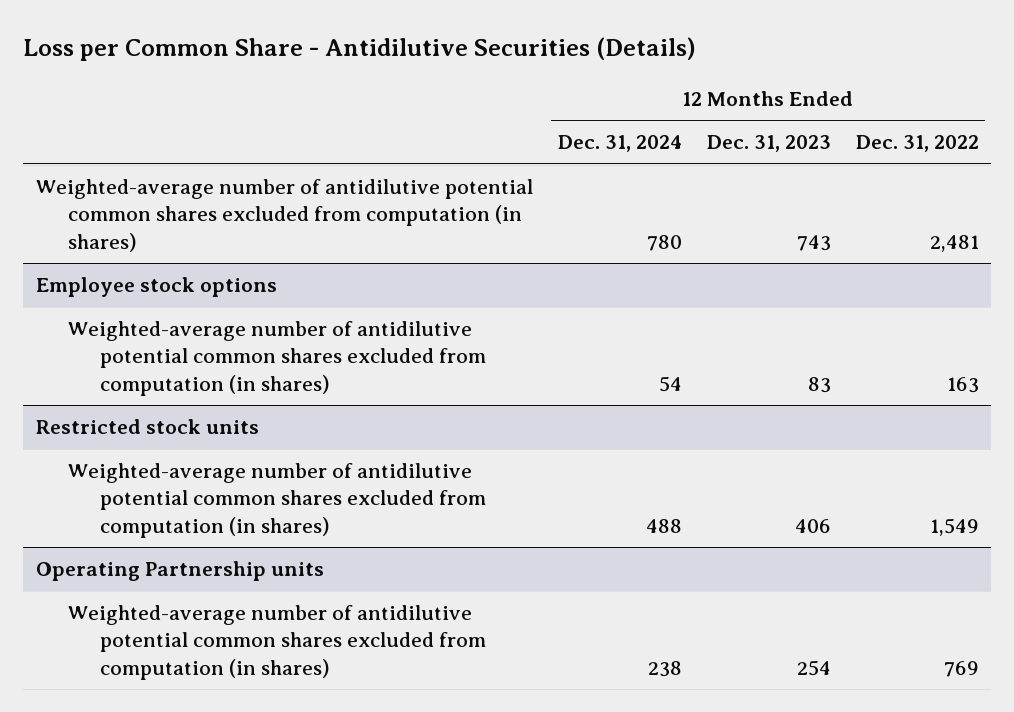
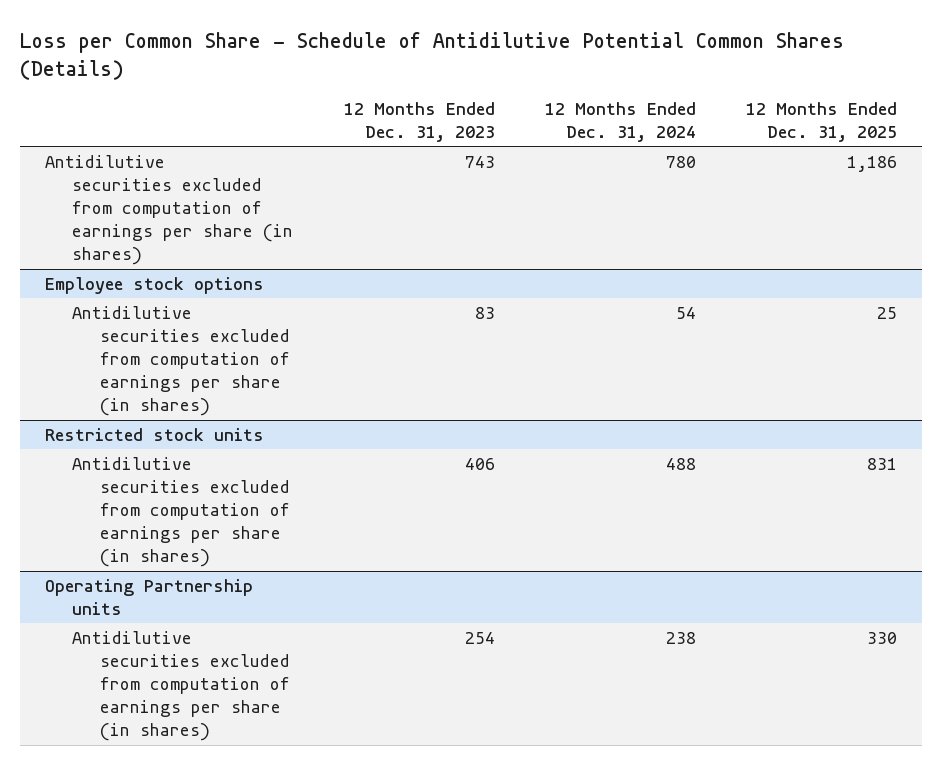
[23,36,697,61] Loss per Common Share - Antidilutive Securities (Details) -> [20,31,845,80] Loss per Common Share - Schedule of Antidilutive Potential Common Shares (Details)
[855,135,979,153] Dec. 31, 2022 -> none
none -> [745,101,897,142] 12 Months Ended Dec. 31, 2025
[35,179,533,252] Weighted-average number of antidilutive potential common shares excluded from computation (in shares) -> [45,154,294,266] Antidilutive securities excluded from computation of earnings per share (in shares)
[67,321,487,396] Weighted-average number of antidilutive potential common shares excluded from computation (in shares) -> [72,305,290,417] Antidilutive securities excluded from computation of earnings per share (in shares)
[67,463,487,538] Weighted-average number of antidilutive potential common shares excluded from computation (in shares) -> [72,456,290,568] Antidilutive securities excluded from computation of earnings per share (in shares)
[67,605,487,680] Weighted-average number of antidilutive potential common shares excluded from computation (in shares) -> [72,630,290,742] Antidilutive securities excluded from computation of earnings per share (in shares)

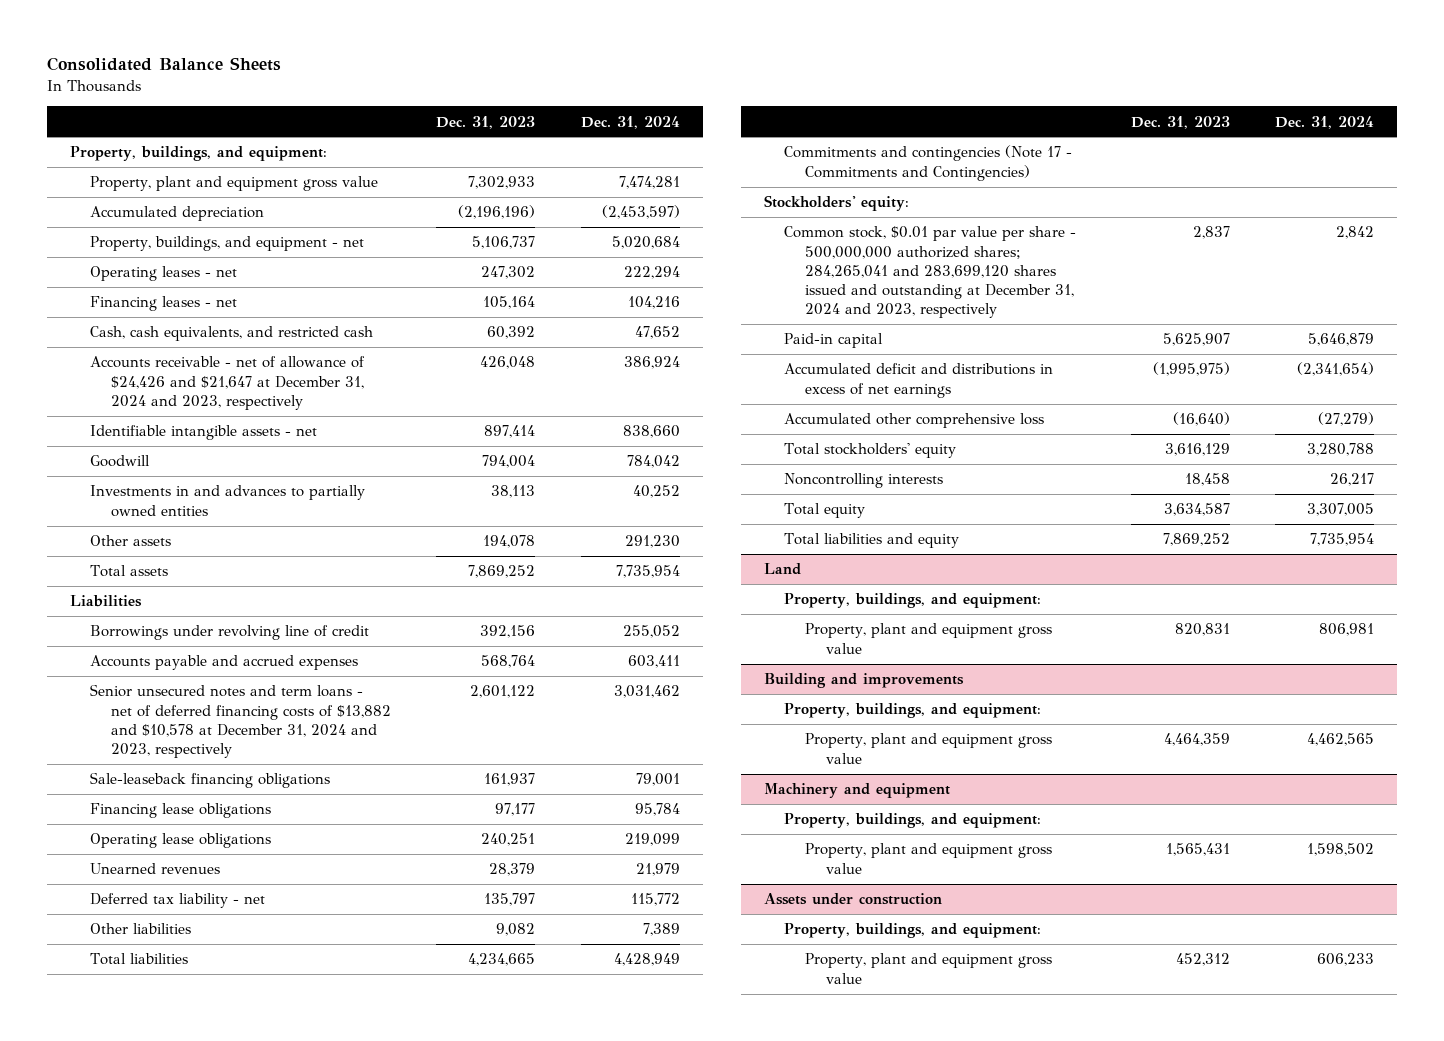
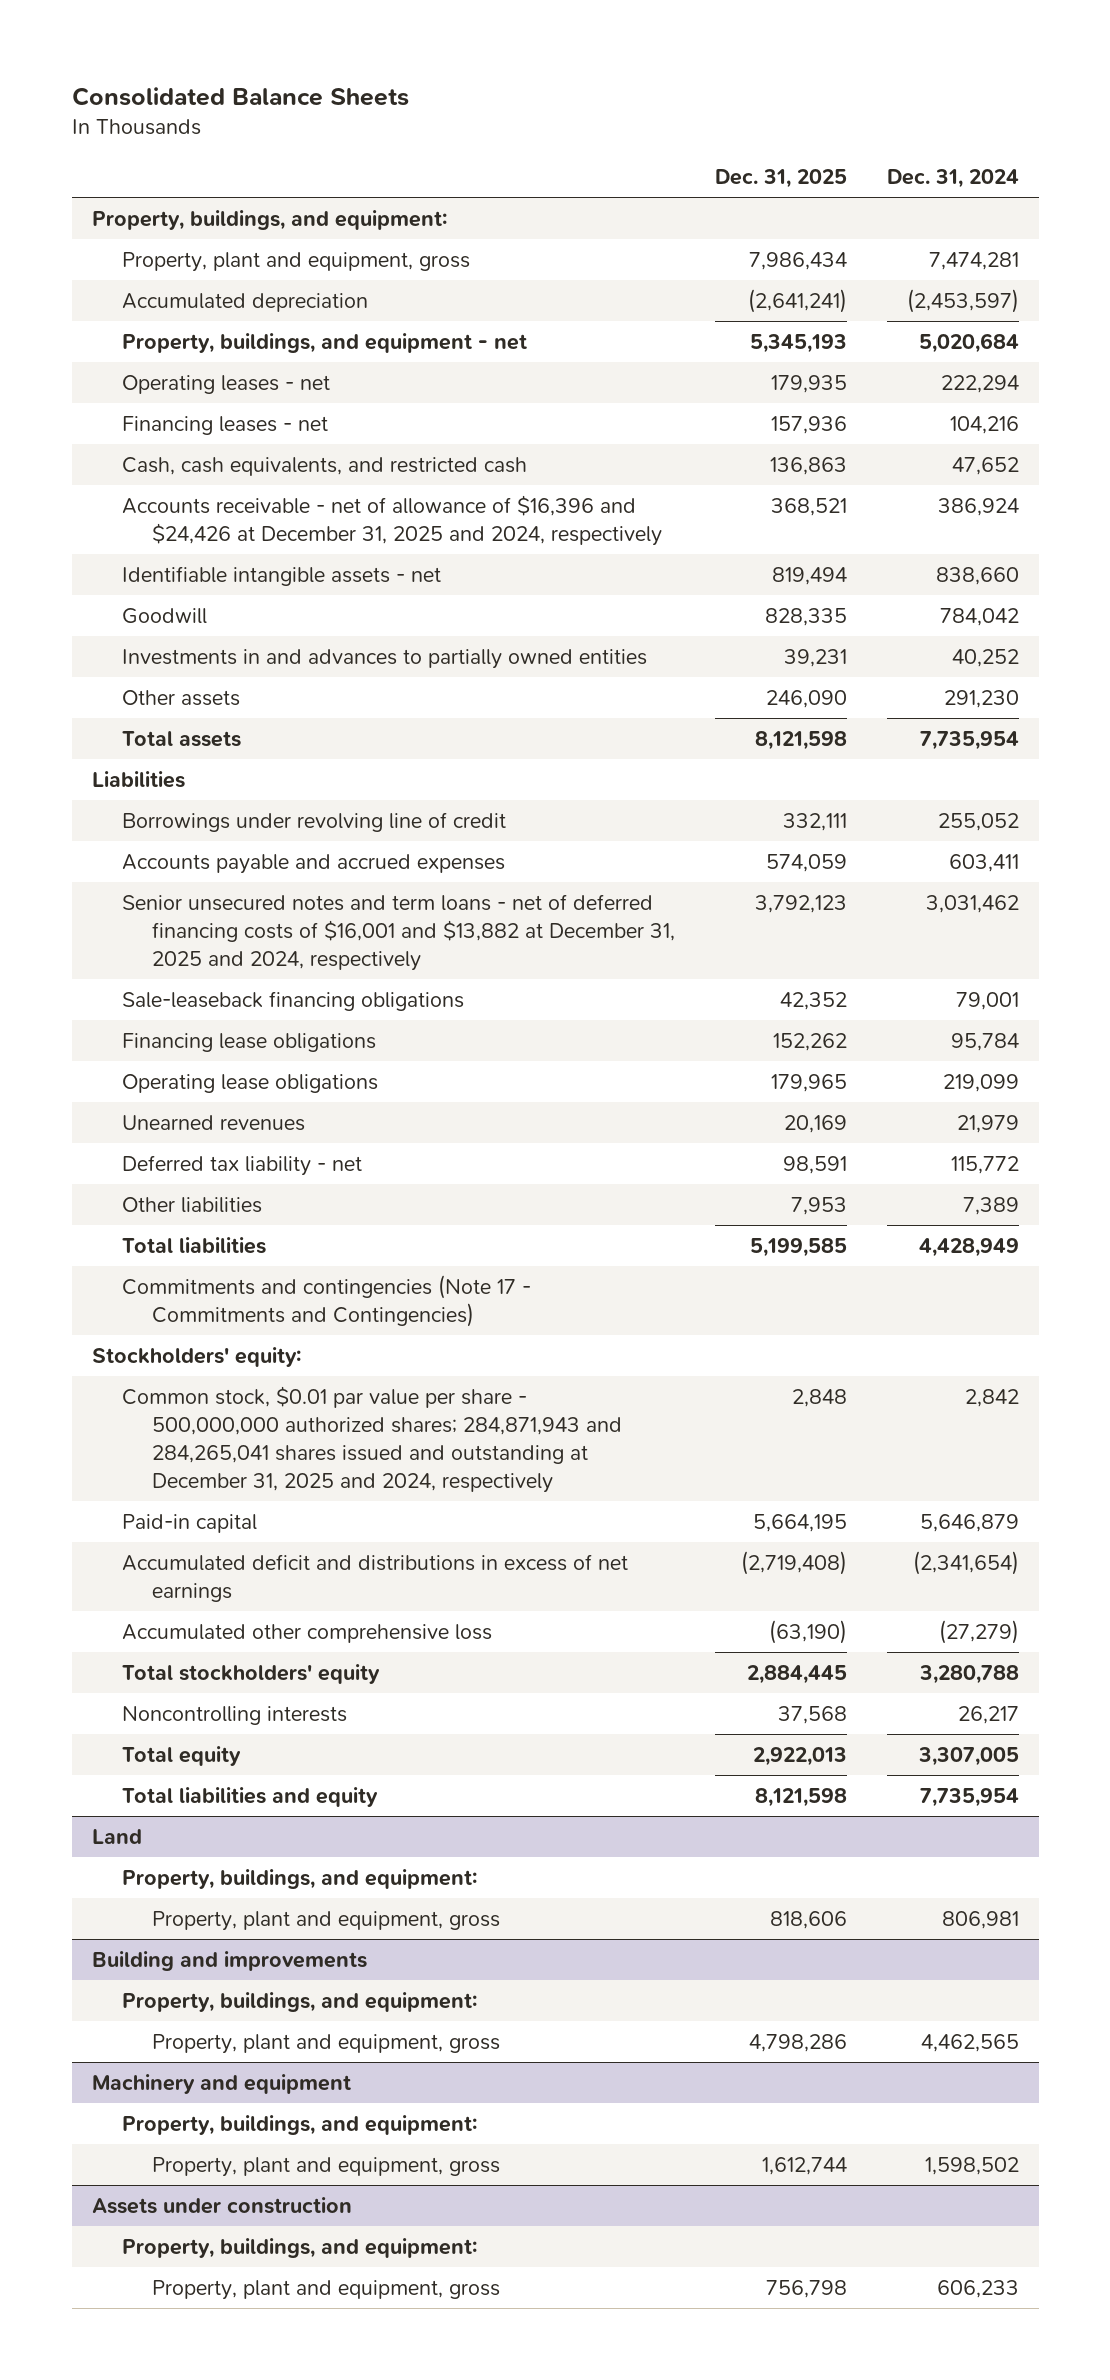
[436,115,536,129] Dec. 31, 2023 -> none
none -> [714,168,847,188] Dec. 31, 2025
[90,176,379,192] Property, plant and equipment gross value -> [121,251,470,272] Property, plant and equipment, gross
[90,356,366,410] Accounts receivable - net of allowance of $24,426 and $21,647 at December 31, 2024 and 2023, respectively -> [121,494,662,546] Accounts receivable - net of allowance of $16,396 and $24,426 at December 31, 2025 and 2024, respectively
[90,684,391,758] Senior unsecured notes and term loans - net of deferred financing costs of $13,882 and $10,578 at December 31, 2024 and 2023, respectively -> [121,893,675,971] Senior unsecured notes and term loans - net of deferred financing costs of $16,001 and $13,882 at December 31, 2025 and 2024, respectively
[784,226,1077,319] Common stock, $0.01 par value per share - 500,000,000 authorized shares; 284,265,041 and 283,699,120 shares issued and outstanding at December 31, 2024 and 2023, respectively -> [121,1385,622,1493] Common stock, $0.01 par value per share - 500,000,000 authorized shares; 284,871,943 and 284,265,041 shares issued and outstanding at December 31, 2025 and 2024, respectively
[804,623,1052,654] Property, plant and equipment gross value -> [151,1910,500,1931] Property, plant and equipment, gross
[804,733,1052,764] Property, plant and equipment gross value -> [151,2033,500,2054] Property, plant and equipment, gross
[804,843,1052,874] Property, plant and equipment gross value -> [151,2156,500,2177] Property, plant and equipment, gross
[804,953,1052,984] Property, plant and equipment gross value -> [151,2279,500,2300] Property, plant and equipment, gross

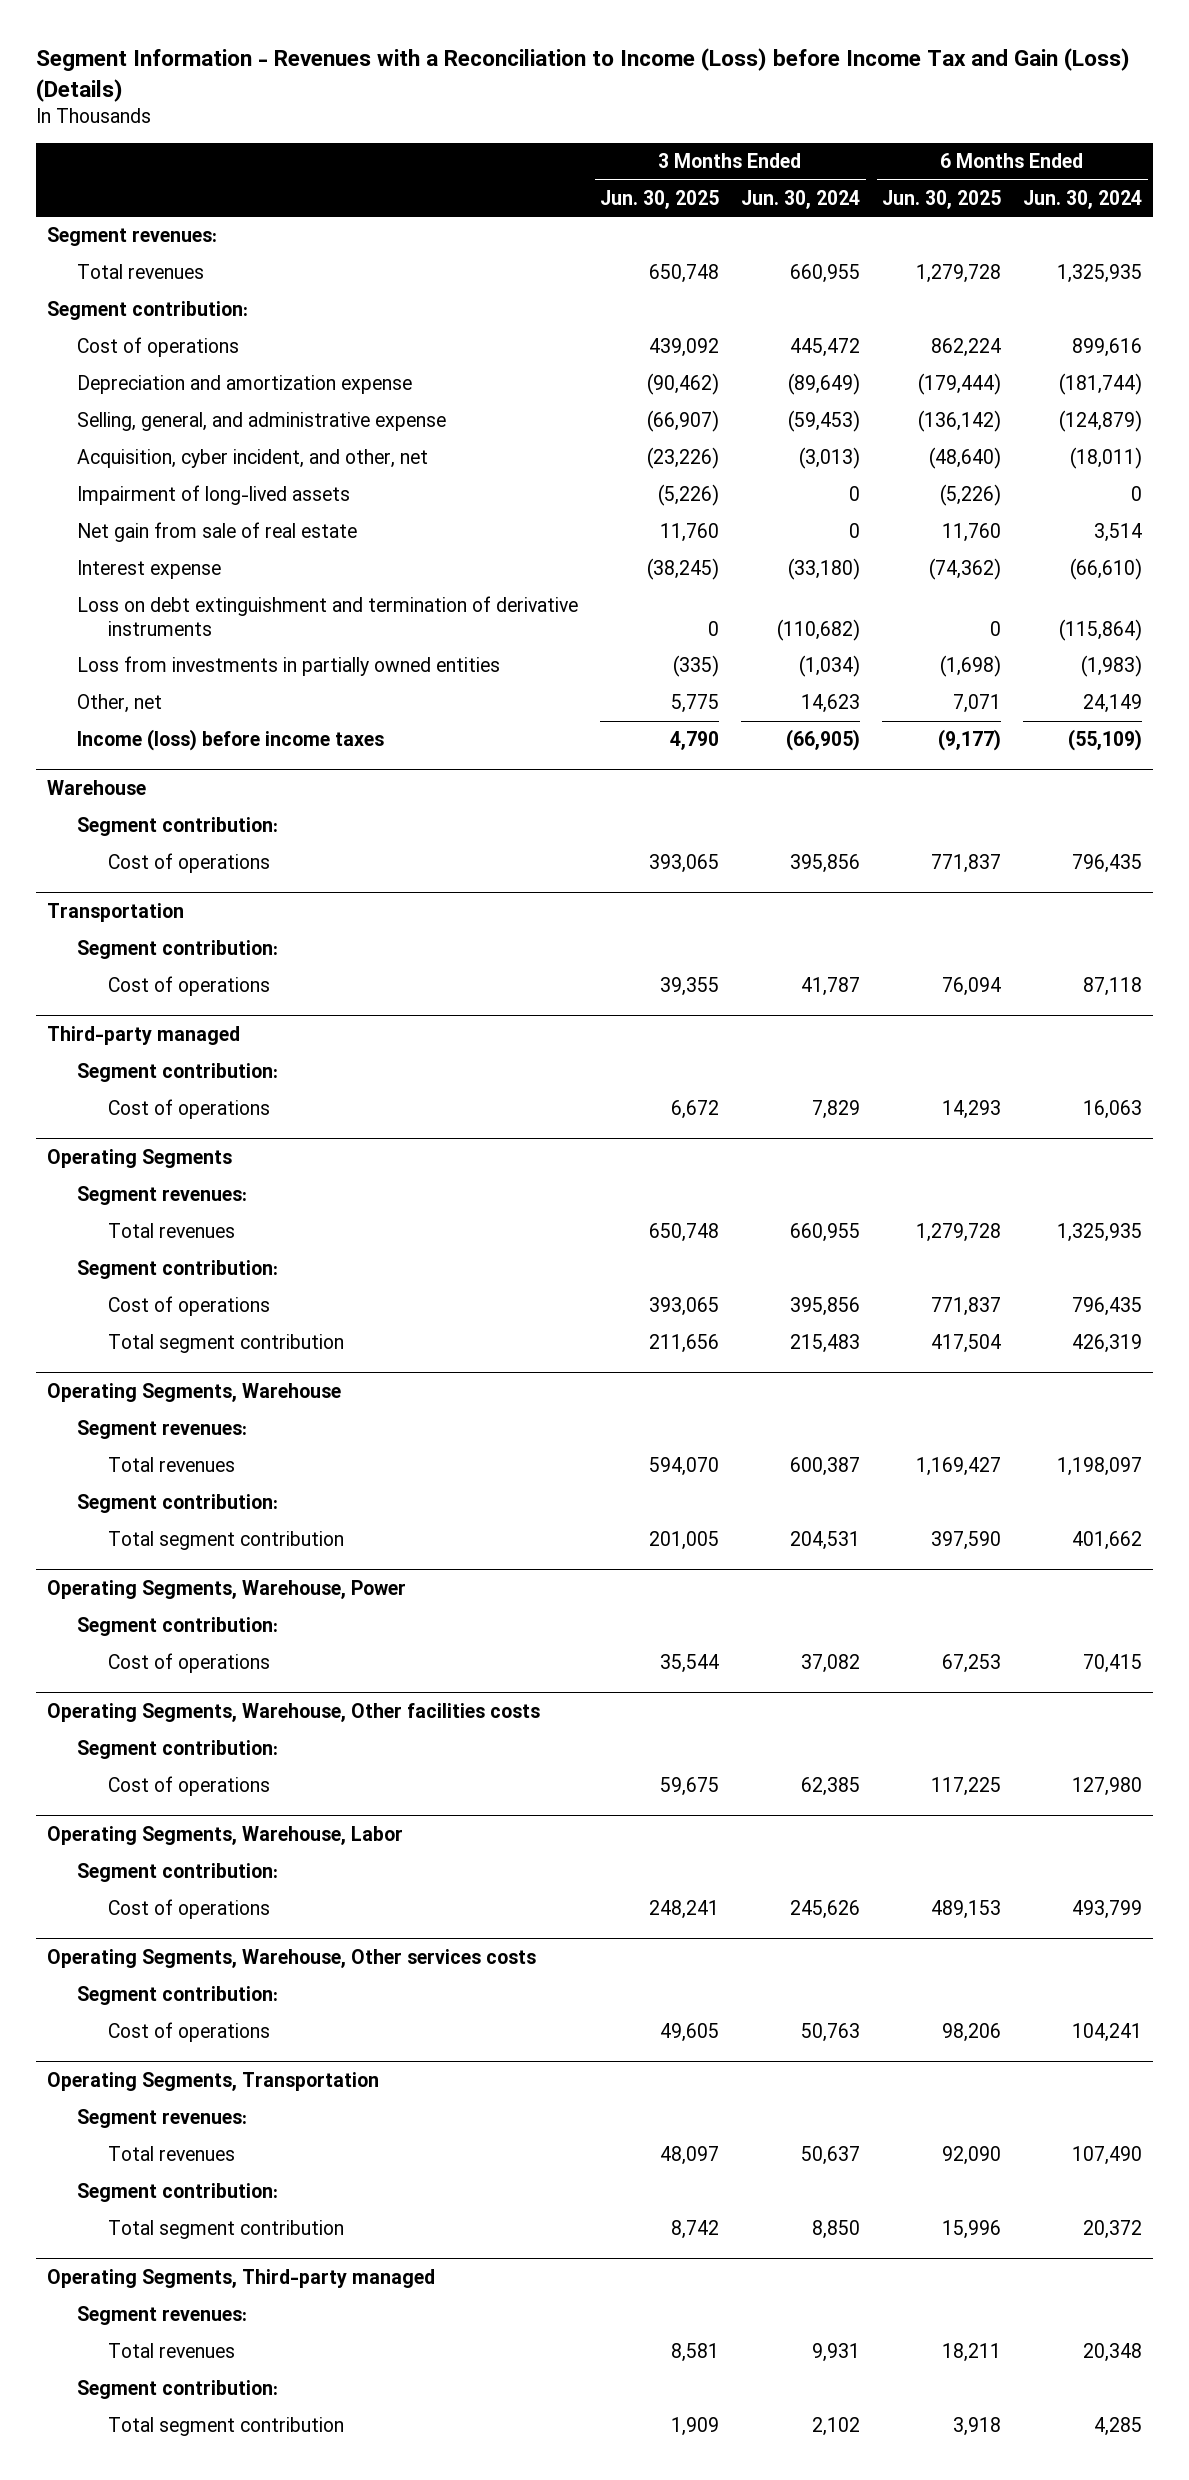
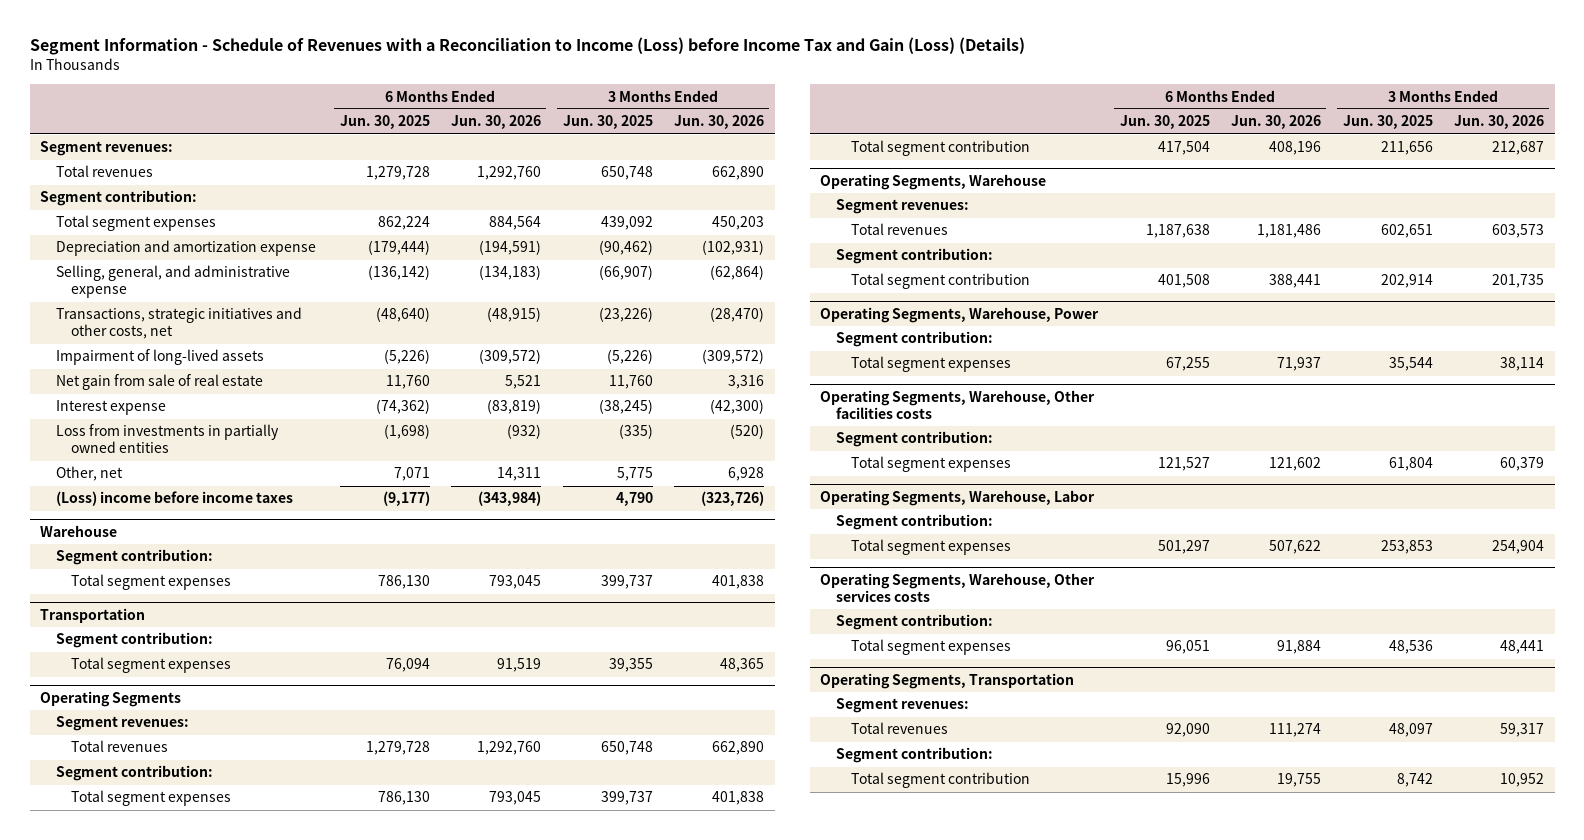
[35,48,1130,102] Segment Information - Revenues with a Reconciliation to Income (Loss) before Income Tax and Gain (Loss) (Details) -> [29,37,1025,56] Segment Information - Schedule of Revenues with a Reconciliation to Income (Loss) before Income Tax and Gain (Loss) (Details)
[741,189,861,209] Jun. 30, 2024 -> none
[1023,189,1143,209] Jun. 30, 2024 -> none
none -> [451,115,542,130] Jun. 30, 2026
none -> [673,115,764,130] Jun. 30, 2026
[77,337,240,358] Cost of operations -> [55,215,216,232] Total segment expenses
[77,449,429,469] Acquisition, cyber incident, and other, net -> [55,307,302,340] Transactions, strategic initiatives and other costs, net
[77,596,579,637] Loss on debt extinguishment and termination of derivative instruments -> none
[77,729,385,752] Income (loss) before income taxes -> [55,491,293,507] (Loss) income before income taxes
[107,853,270,874] Cost of operations -> none
none -> [70,574,231,591] Total segment expenses
[46,1026,240,1046] Third-party managed -> none
[77,1063,279,1083] Segment contribution: -> none
[107,1099,270,1120] Cost of operations -> none
[107,976,270,997] Cost of operations -> [70,657,231,674] Total segment expenses
[107,1296,270,1317] Cost of operations -> none
none -> [70,790,231,807] Total segment expenses
[649,1457,720,1477] 594,070 -> [1380,224,1433,239] 602,651
[916,1457,1002,1477] 1,169,427 -> [1145,224,1210,239] 1,187,638
[649,1531,720,1551] 201,005 -> [1380,274,1433,289] 202,914
[931,1531,1002,1551] 397,590 -> [1157,274,1210,289] 401,508
[107,1653,270,1674] Cost of operations -> none
none -> [850,356,1011,373] Total segment expenses
[107,1776,270,1797] Cost of operations -> none
none -> [850,456,1011,473] Total segment expenses
[107,1899,270,1920] Cost of operations -> none
none -> [850,539,1011,556] Total segment expenses
[107,2022,270,2043] Cost of operations -> none
none -> [850,639,1011,656] Total segment expenses
[46,2269,435,2289] Operating Segments, Third-party managed -> none
[77,2306,248,2326] Segment revenues: -> none
[107,2343,235,2359] Total revenues -> none
[77,2380,279,2400] Segment contribution: -> none
[107,2417,344,2437] Total segment contribution -> none

